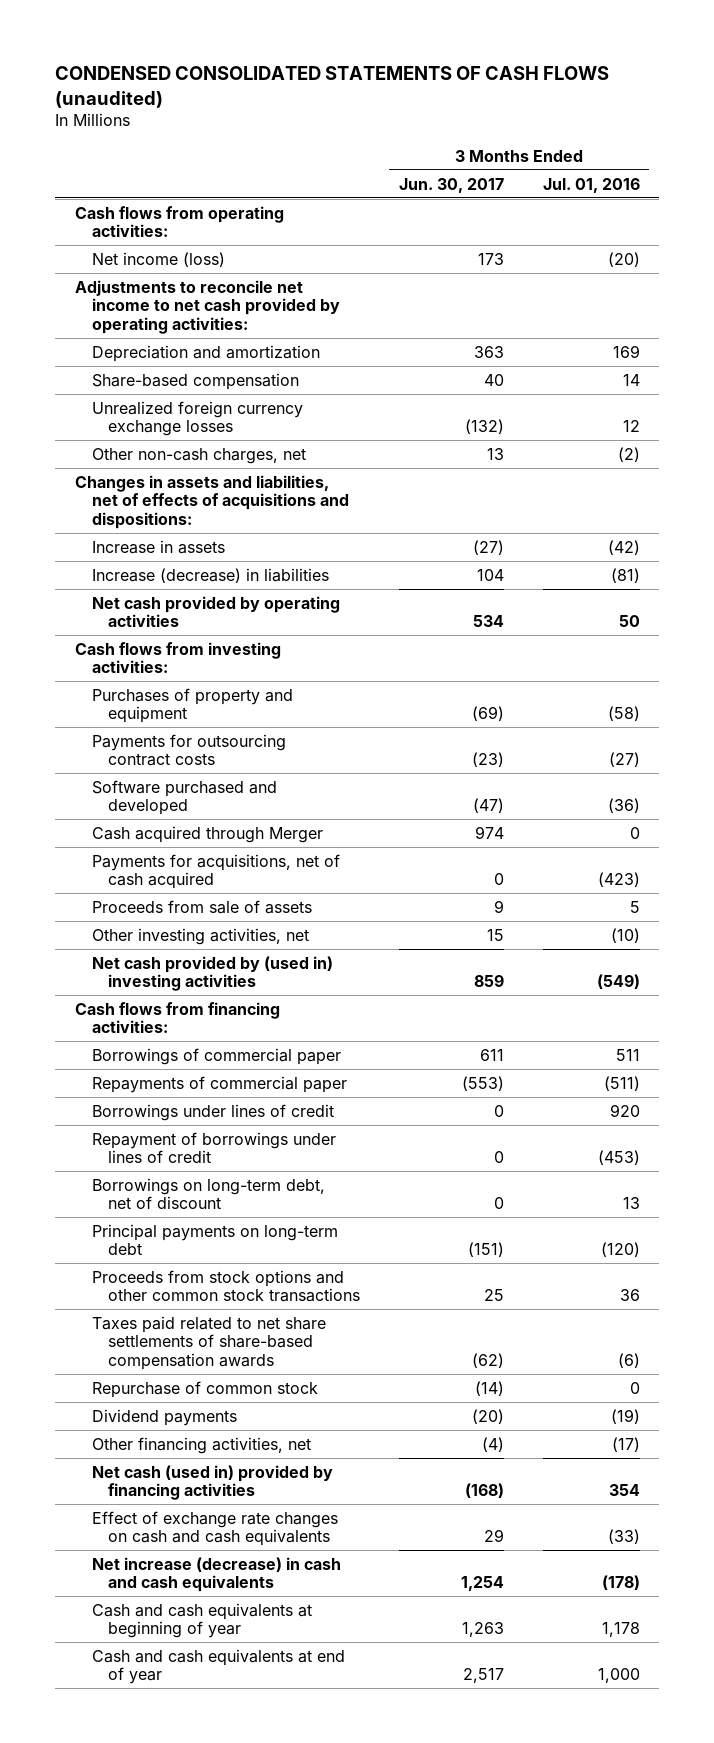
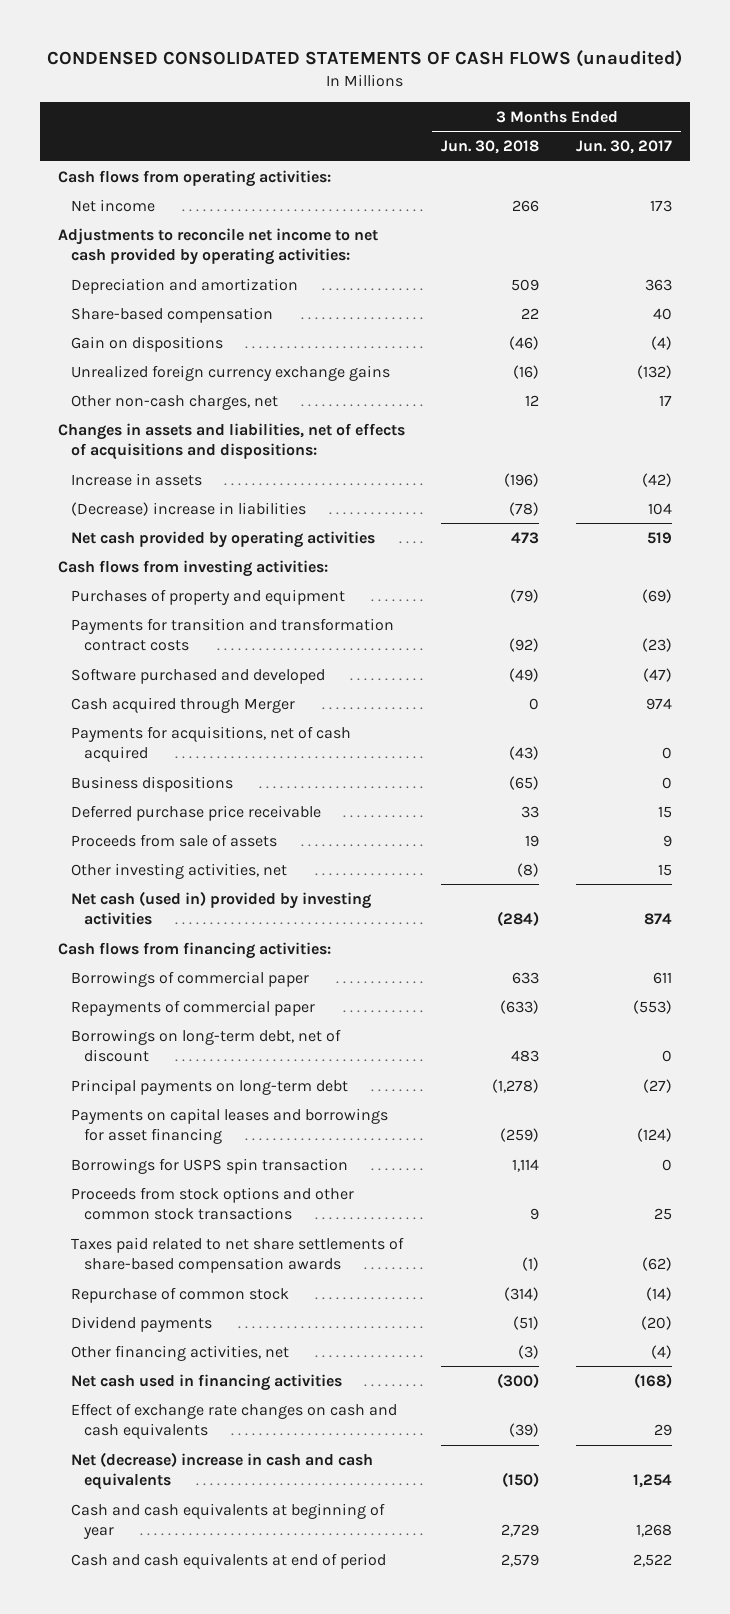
[542,177,640,193] Jul. 01, 2016 -> none
none -> [441,140,540,155] Jun. 30, 2018
[91,251,225,267] Net income (loss) -> [70,198,155,212] Net income
none -> [70,335,223,352] Gain on dispositions
[91,400,303,437] Unrealized foreign currency exchange losses -> [70,364,390,381] Unrealized foreign currency exchange gains
[486,447,504,460] 13 -> [658,394,672,406] 17
[472,539,504,555] (27) -> [641,472,672,487] (42)
[91,567,329,583] Increase (decrease) in liabilities -> [70,501,306,516] (Decrease) increase in liabilities
[472,615,504,628] 534 -> [646,531,672,544] 519
[91,733,286,767] Payments for outsourcing contract costs -> [70,617,394,652] Payments for transition and transformation contract costs
none -> [70,775,233,792] Business dispositions
none -> [70,804,321,821] Deferred purchase price receivable
[91,955,333,992] Net cash provided by (used in) investing activities -> [70,890,371,926] Net cash (used in) provided by investing activities
[473,974,504,988] 859 -> [643,913,672,926] 874
[91,1103,334,1121] Borrowings under lines of credit -> none
[91,1131,336,1164] Repayment of borrowings under lines of credit -> none
[467,1242,504,1258] (151) -> [642,1078,672,1093] (27)
none -> [70,1107,388,1145] Payments on capital leases and borrowings for asset financing
none -> [70,1157,348,1174] Borrowings for USPS spin transaction
[91,1464,333,1501] Net cash (used in) provided by financing activities -> [70,1373,342,1391] Net cash used in financing activities
[91,1556,341,1593] Net increase (decrease) in cash and cash equivalents -> [70,1451,373,1491] Net (decrease) increase in cash and cash equivalents
[461,1622,504,1638] 1,263 -> [635,1524,672,1538] 1,268
[91,1648,345,1685] Cash and cash equivalents at end of year -> [70,1552,386,1569] Cash and cash equivalents at end of period
[462,1668,504,1684] 2,517 -> [632,1553,672,1567] 2,522

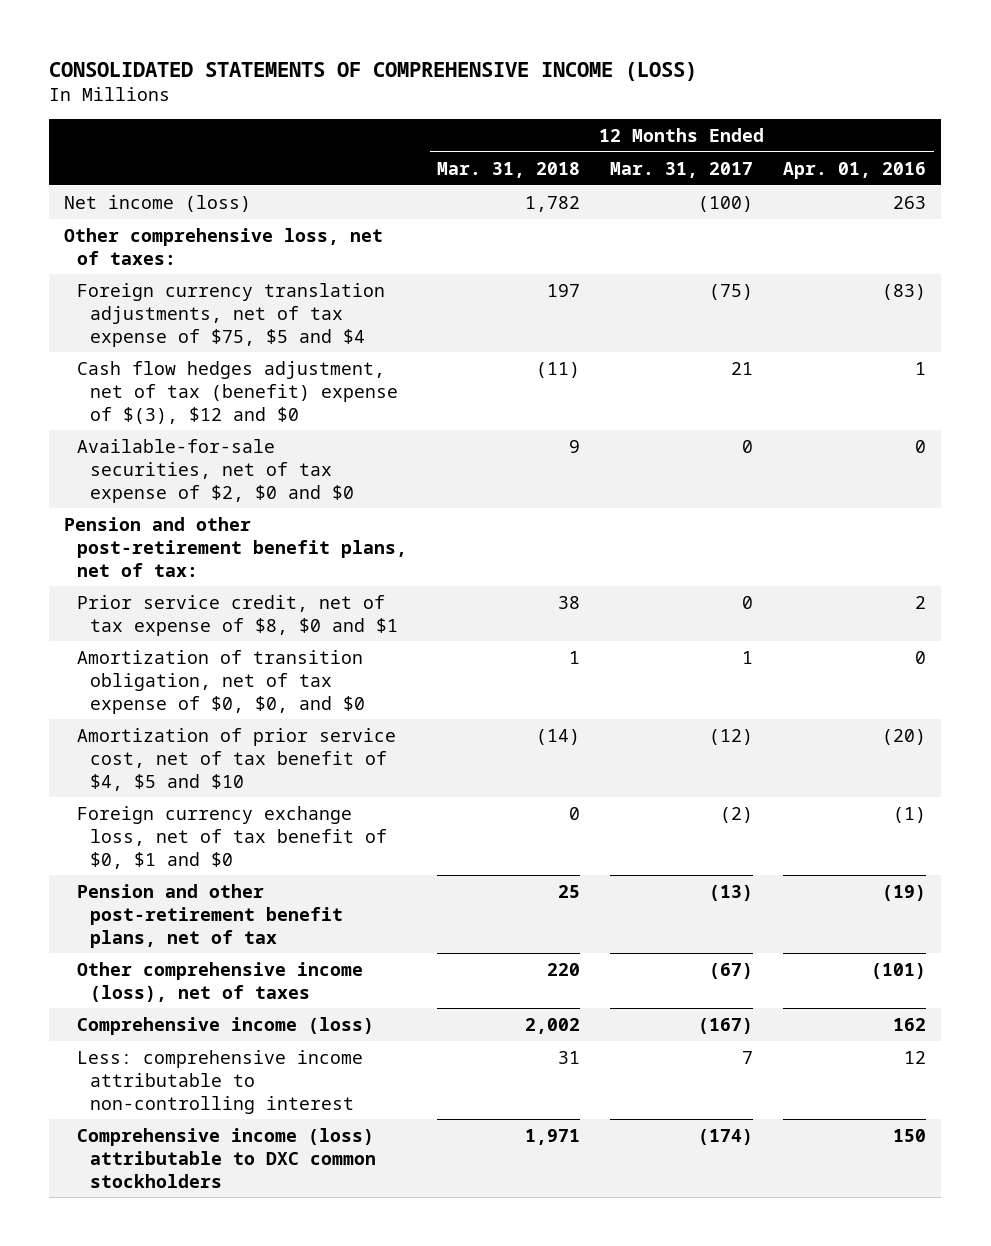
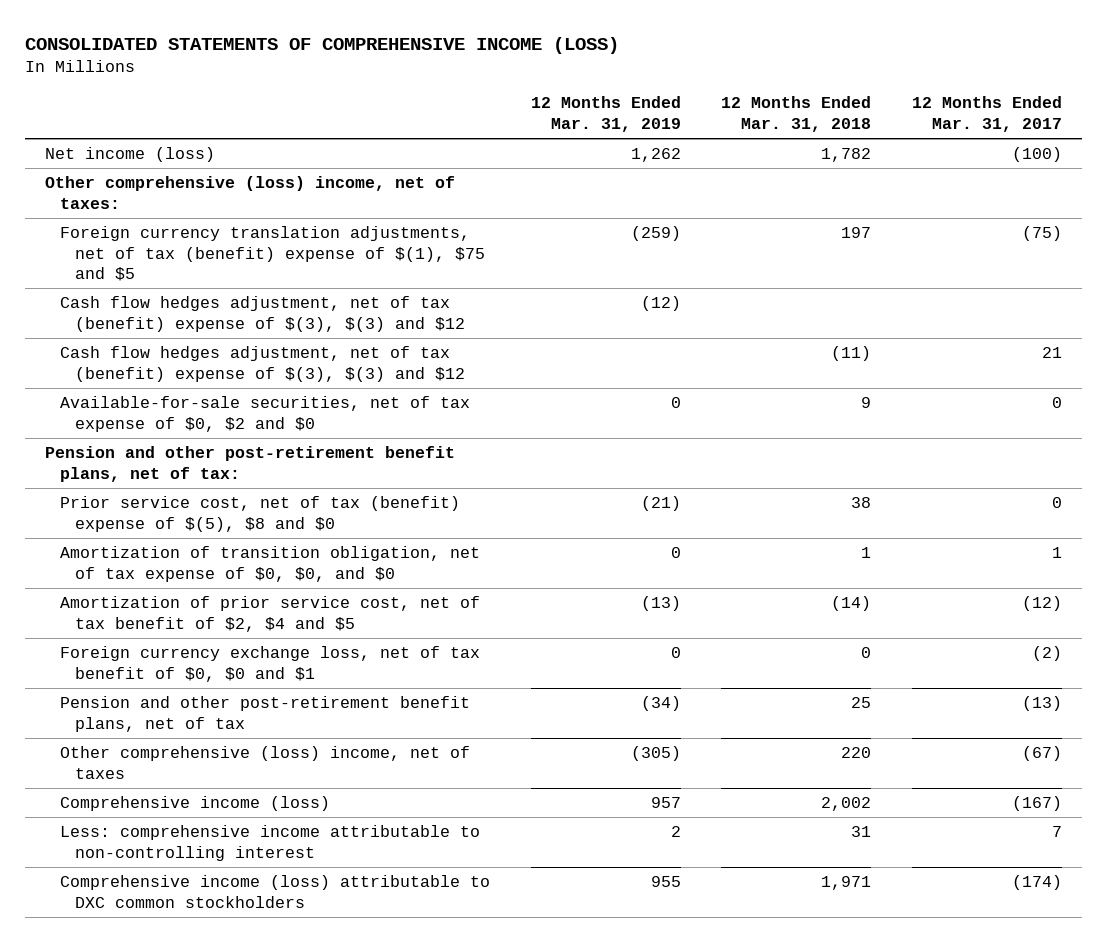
[783,161,927,179] Apr. 01, 2016 -> none
none -> [530,96,681,132] 12 Months Ended Mar. 31, 2019
[64,227,384,265] Other comprehensive loss, net of taxes: -> [44,175,455,209] Other comprehensive (loss) income, net of taxes:
[76,282,385,347] Foreign currency translation adjustments, net of tax expense of $75, $5 and $4 -> [60,225,486,282] Foreign currency translation adjustments, net of tax (benefit) expense of $(1), $75 and $5
none -> [60,295,466,332] Cash flow hedges adjustment, net of tax (benefit) expense of $(3), $(3) and $12
[76,360,398,424] Cash flow hedges adjustment, net of tax (benefit) expense of $(3), $12 and $0 -> [60,345,466,382] Cash flow hedges adjustment, net of tax (benefit) expense of $(3), $(3) and $12
[76,438,354,503] Available-for-sale securities, net of tax expense of $2, $0 and $0 -> [60,395,471,432] Available-for-sale securities, net of tax expense of $0, $2 and $0
[76,594,398,636] Prior service credit, net of tax expense of $8, $0 and $1 -> [60,495,461,532] Prior service cost, net of tax (benefit) expense of $(5), $8 and $0
[76,727,396,791] Amortization of prior service cost, net of tax benefit of $4, $5 and $10 -> [60,595,481,632] Amortization of prior service cost, net of tax benefit of $2, $4 and $5
[76,805,387,869] Foreign currency exchange loss, net of tax benefit of $0, $1 and $0 -> [60,645,481,682] Foreign currency exchange loss, net of tax benefit of $0, $0 and $1
[76,961,363,1002] Other comprehensive income (loss), net of taxes -> [60,745,471,779] Other comprehensive (loss) income, net of taxes

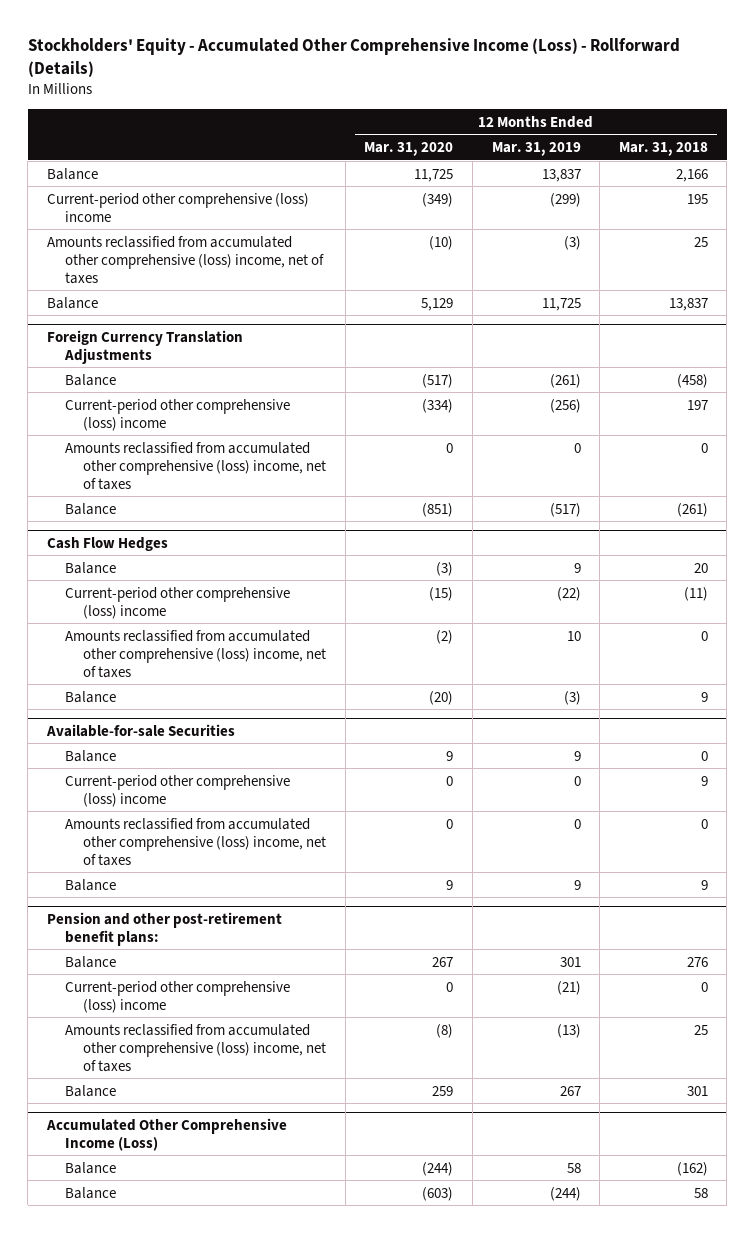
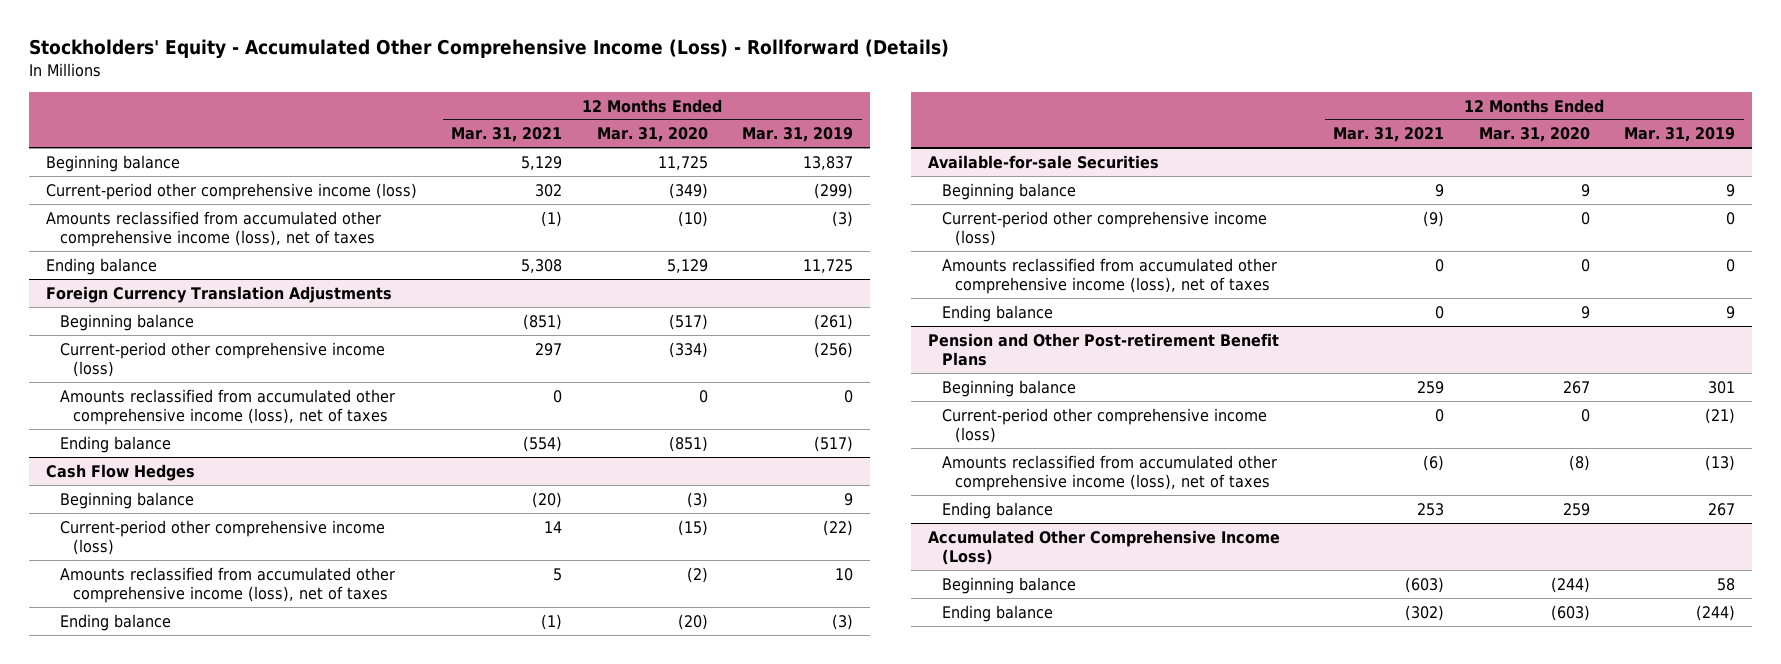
[618,141,708,156] Mar. 31, 2018 -> none
none -> [451,127,563,143] Mar. 31, 2021
[46,167,98,180] Balance -> [46,154,181,172] Beginning balance
[46,192,309,222] Current-period other comprehensive (loss) income -> [46,182,418,200] Current-period other comprehensive income (loss)
[46,235,325,284] Amounts reclassified from accumulated other comprehensive (loss) income, net of taxes -> [46,210,382,247] Amounts reclassified from accumulated other comprehensive income (loss), net of taxes
[46,296,98,309] Balance -> [46,257,158,275] Ending balance
[65,373,117,386] Balance -> [59,313,194,331] Beginning balance
[65,398,291,431] Current-period other comprehensive (loss) income -> [59,341,385,377] Current-period other comprehensive income (loss)
[65,441,327,490] Amounts reclassified from accumulated other comprehensive (loss) income, net of taxes -> [59,388,395,425] Amounts reclassified from accumulated other comprehensive income (loss), net of taxes
[65,502,117,515] Balance -> [59,435,171,453] Ending balance
[65,561,117,574] Balance -> [59,491,194,509] Beginning balance
[65,586,291,619] Current-period other comprehensive (loss) income -> [59,519,385,555] Current-period other comprehensive income (loss)
[65,629,327,678] Amounts reclassified from accumulated other comprehensive (loss) income, net of taxes -> [59,566,395,603] Amounts reclassified from accumulated other comprehensive income (loss), net of taxes
[65,690,117,703] Balance -> [59,613,171,631] Ending balance
[65,749,117,762] Balance -> [941,182,1076,200] Beginning balance
[65,774,291,807] Current-period other comprehensive (loss) income -> [941,210,1267,246] Current-period other comprehensive income (loss)
[65,817,327,866] Amounts reclassified from accumulated other comprehensive (loss) income, net of taxes -> [941,257,1277,294] Amounts reclassified from accumulated other comprehensive income (loss), net of taxes
[65,878,117,891] Balance -> [941,304,1053,322] Ending balance
[46,911,282,946] Pension and other post-retirement benefit plans: -> [927,332,1279,366] Pension and Other Post-retirement Benefit Plans
[65,955,117,968] Balance -> [941,379,1076,397] Beginning balance
[65,980,291,1013] Current-period other comprehensive (loss) income -> [941,407,1267,443] Current-period other comprehensive income (loss)
[65,1023,327,1072] Amounts reclassified from accumulated other comprehensive (loss) income, net of taxes -> [941,454,1277,491] Amounts reclassified from accumulated other comprehensive income (loss), net of taxes
[65,1084,117,1097] Balance -> [941,501,1053,519] Ending balance
[65,1161,117,1174] Balance -> [941,576,1076,594] Beginning balance
[65,1186,117,1199] Balance -> [941,604,1053,622] Ending balance

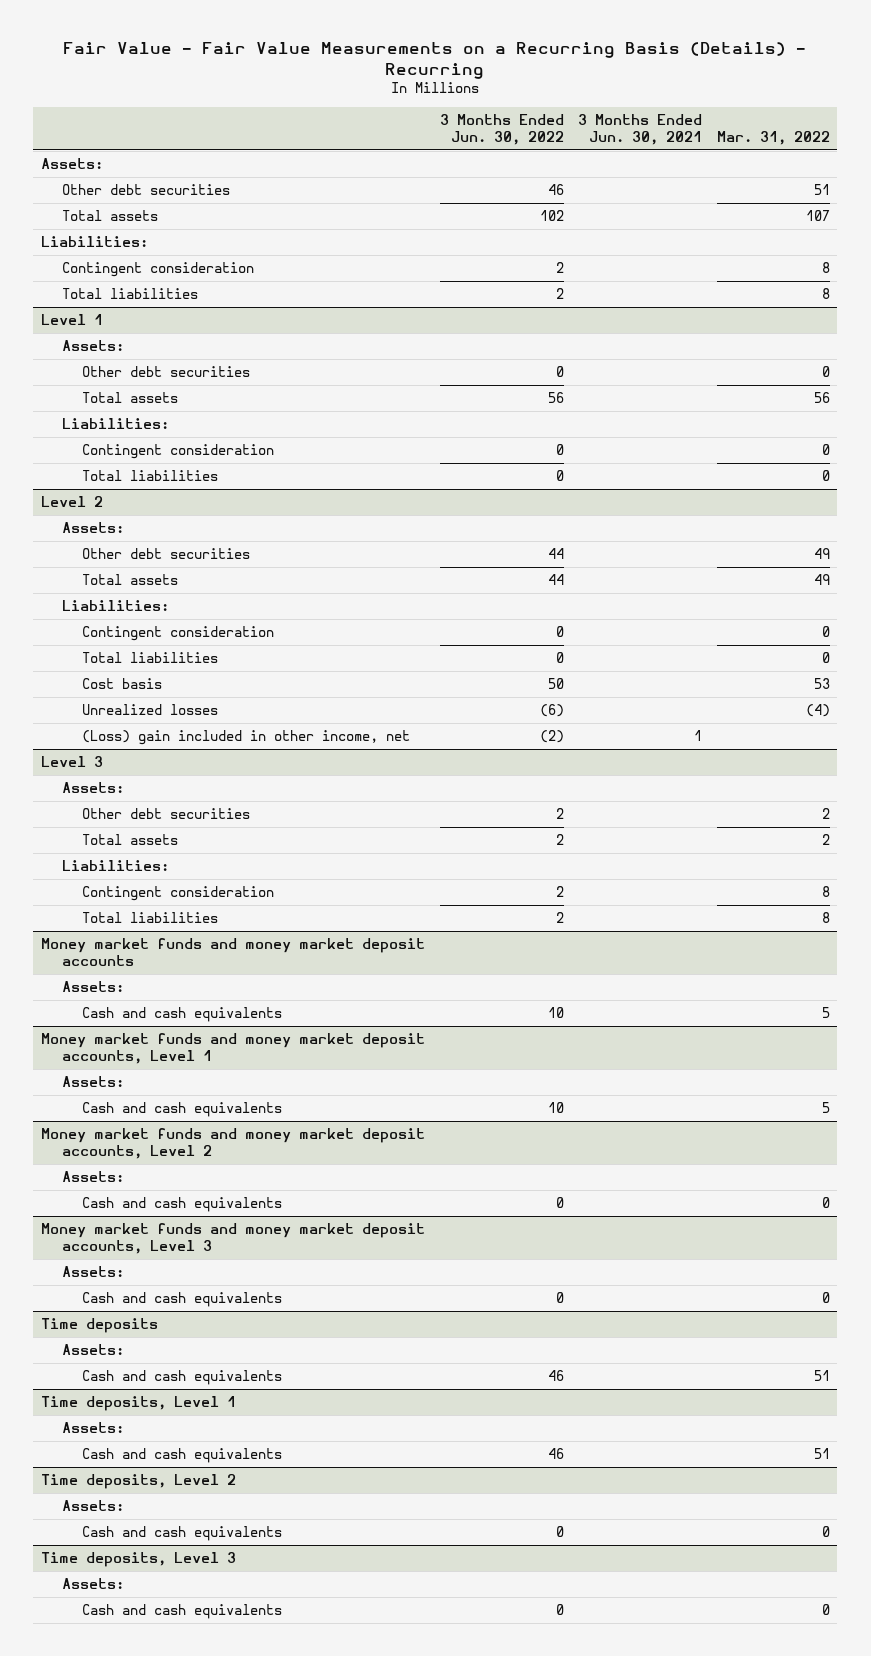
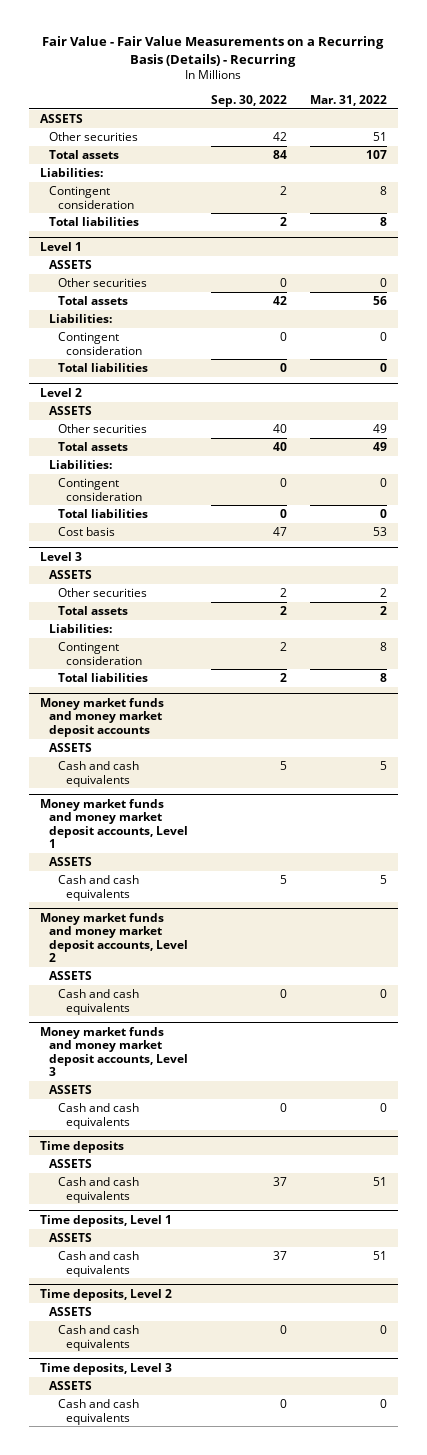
[439,113,564,145] 3 Months Ended Jun. 30, 2022 -> none
[578,113,703,145] 3 Months Ended Jun. 30, 2021 -> none
none -> [210,94,287,107] Sep. 30, 2022
[40,158,103,170] Assets: -> [39,114,83,124] ASSETS
[61,184,230,196] Other debt securities -> [48,132,138,142] Other securities
[61,340,124,352] Assets: -> [48,260,92,270] ASSETS
[82,366,251,378] Other debt securities -> [57,278,147,288] Other securities
[61,522,124,534] Assets: -> [48,406,92,416] ASSETS
[82,548,251,560] Other debt securities -> [57,424,147,434] Other securities
[82,704,219,716] Unrealized losses -> none
[82,730,411,746] (Loss) gain included in other income, net -> none
[61,782,124,794] Assets: -> [48,570,92,580] ASSETS
[82,808,251,820] Other debt securities -> [57,588,147,598] Other securities
[61,981,124,993] Assets: -> [48,743,92,753] ASSETS
[61,1076,124,1088] Assets: -> [48,857,92,867] ASSETS
[61,1171,124,1183] Assets: -> [48,971,92,981] ASSETS
[61,1266,124,1278] Assets: -> [48,1085,92,1095] ASSETS
[61,1344,124,1356] Assets: -> [48,1159,92,1169] ASSETS
[61,1422,124,1434] Assets: -> [48,1233,92,1243] ASSETS
[61,1500,124,1512] Assets: -> [48,1307,92,1317] ASSETS
[61,1578,124,1590] Assets: -> [48,1381,92,1391] ASSETS

